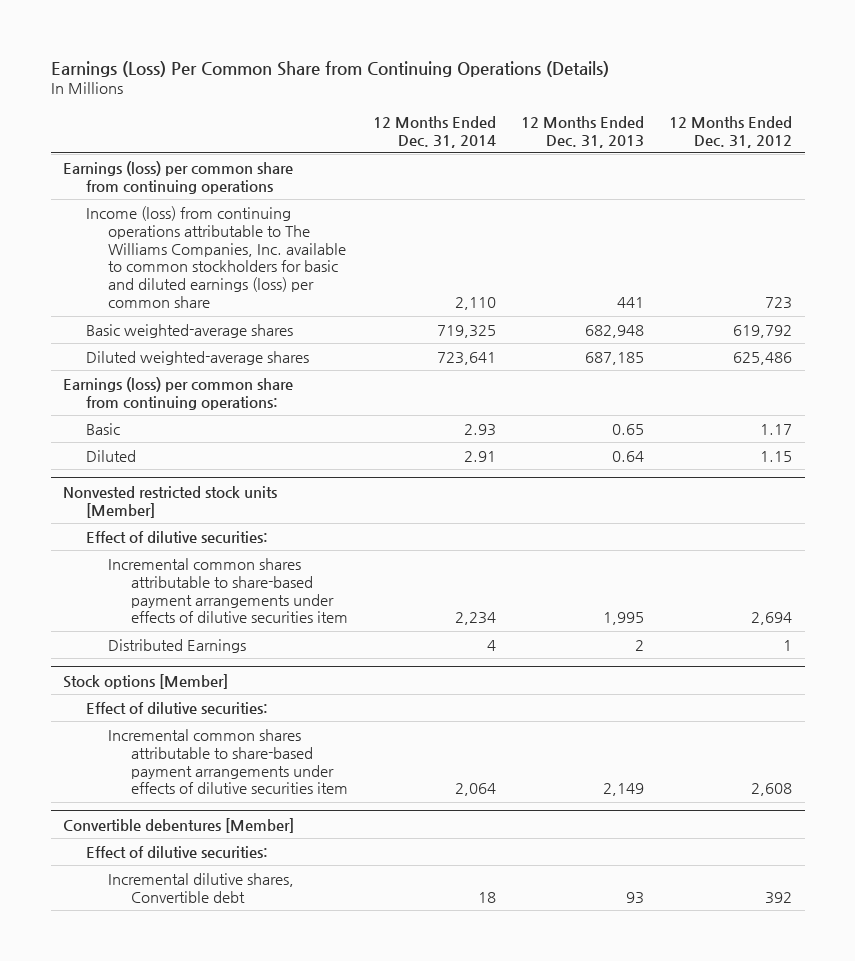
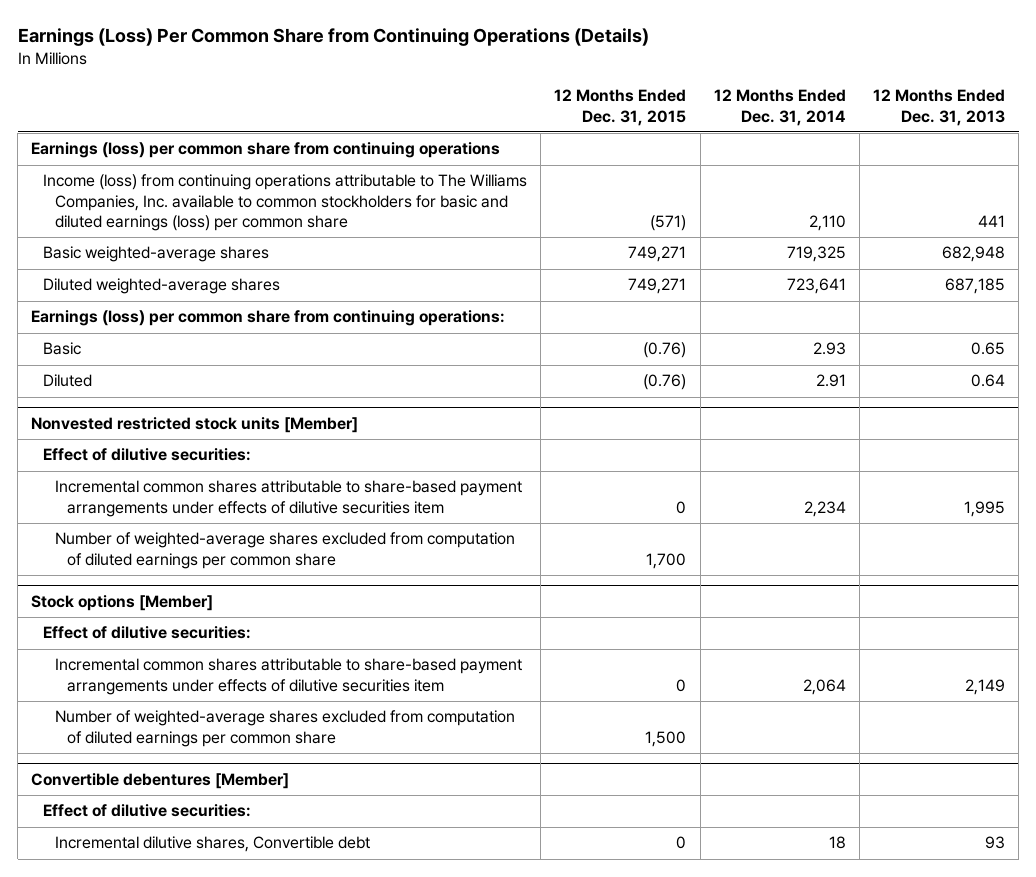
[669,115,793,148] 12 Months Ended Dec. 31, 2012 -> none
none -> [554,89,687,126] 12 Months Ended Dec. 31, 2015
[108,638,247,653] Distributed Earnings -> none
none -> [55,532,516,569] Number of weighted-average shares excluded from computation of diluted earnings per common share
none -> [55,710,516,747] Number of weighted-average shares excluded from computation of diluted earnings per common share

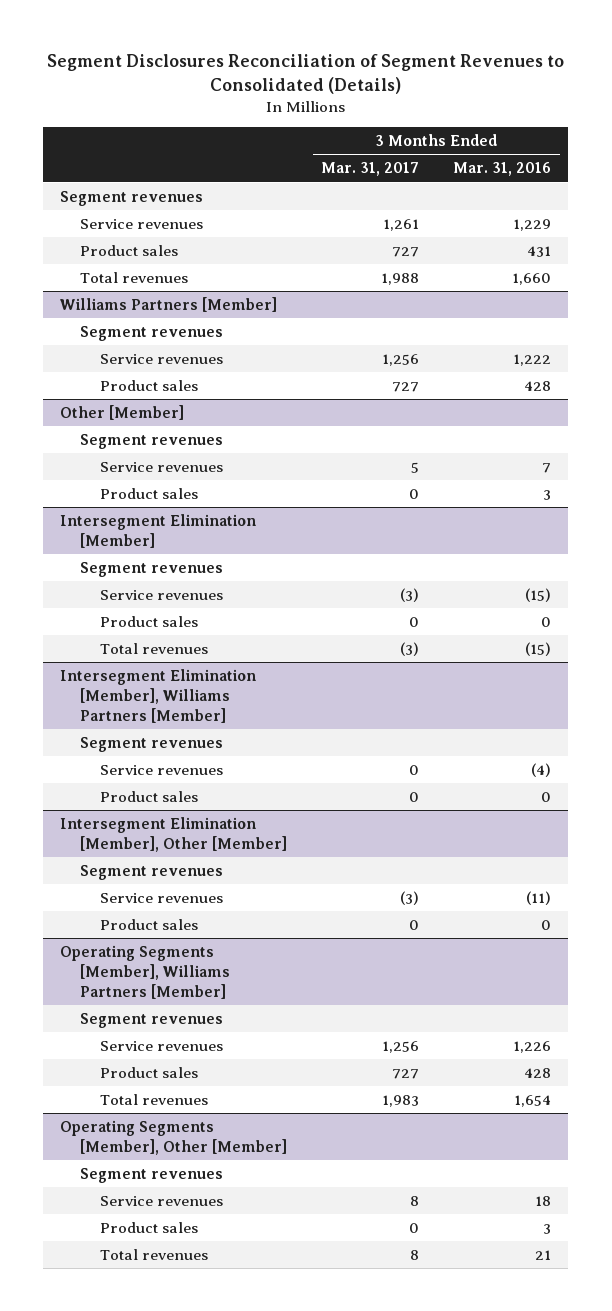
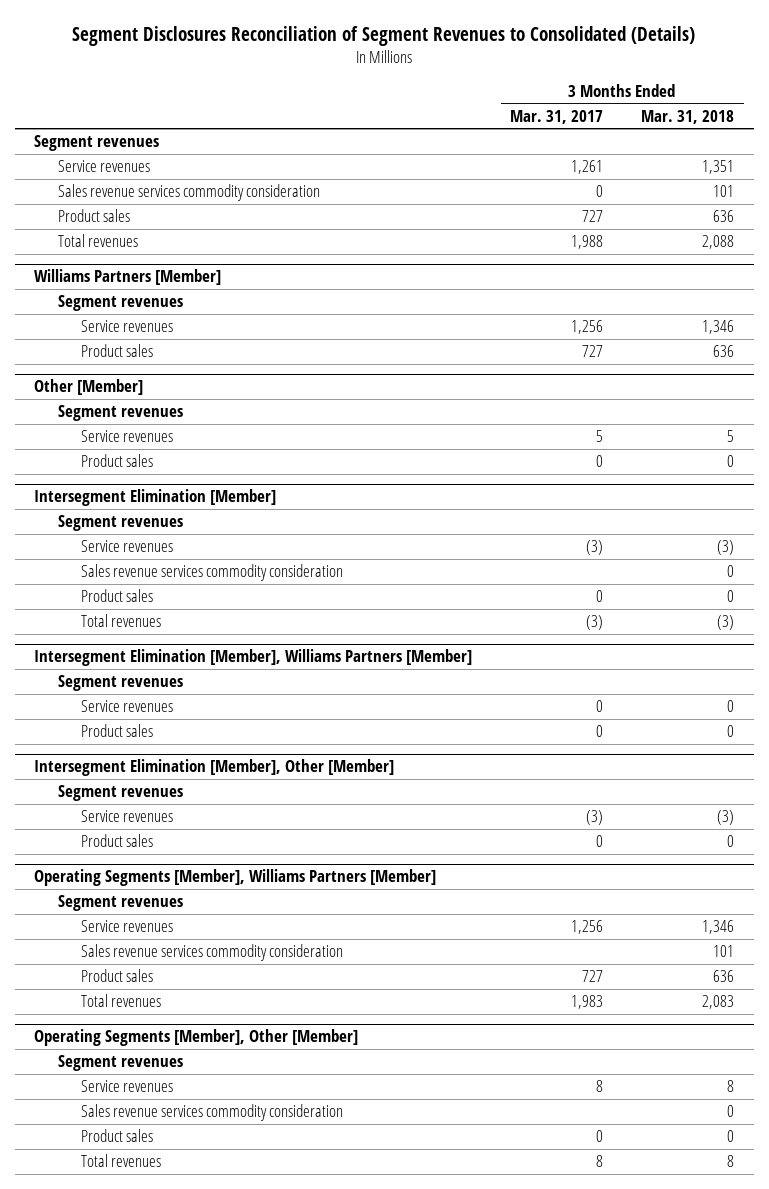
[453,162,552,177] Mar. 31, 2016 -> none
none -> [641,109,735,124] Mar. 31, 2018
none -> [57,184,320,202] Sales revenue services commodity consideration
none -> [81,564,344,582] Sales revenue services commodity consideration
none -> [81,944,344,962] Sales revenue services commodity consideration
none -> [81,1104,344,1122] Sales revenue services commodity consideration

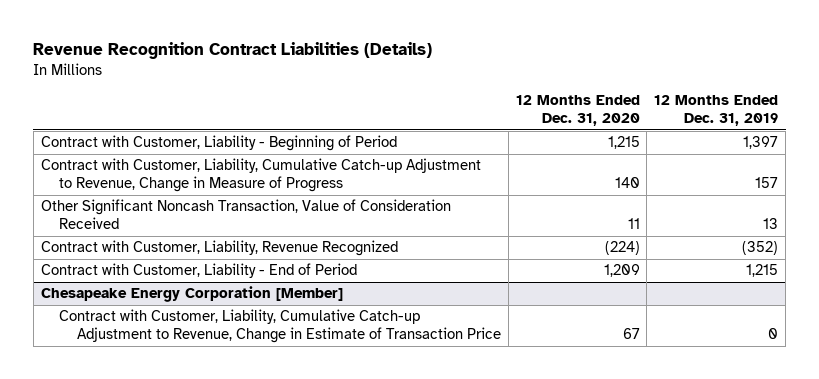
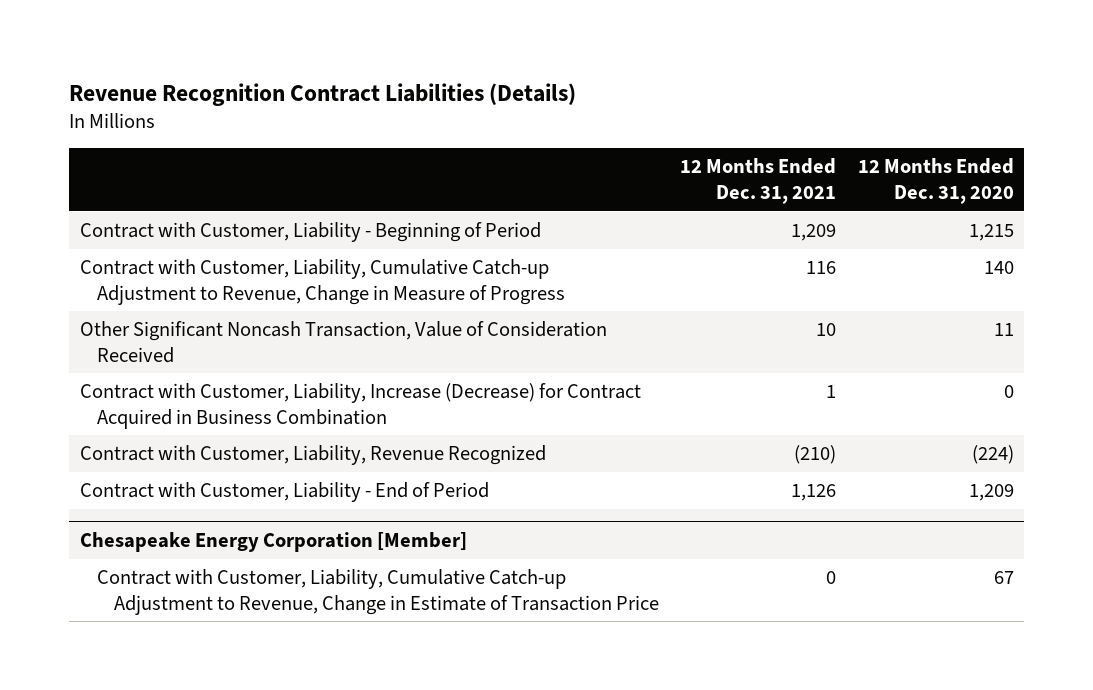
[654,95,779,127] 12 Months Ended Dec. 31, 2019 -> none
none -> [680,158,837,204] 12 Months Ended Dec. 31, 2021
none -> [79,383,641,429] Contract with Customer, Liability, Increase (Decrease) for Contract Acquired in Business Combination

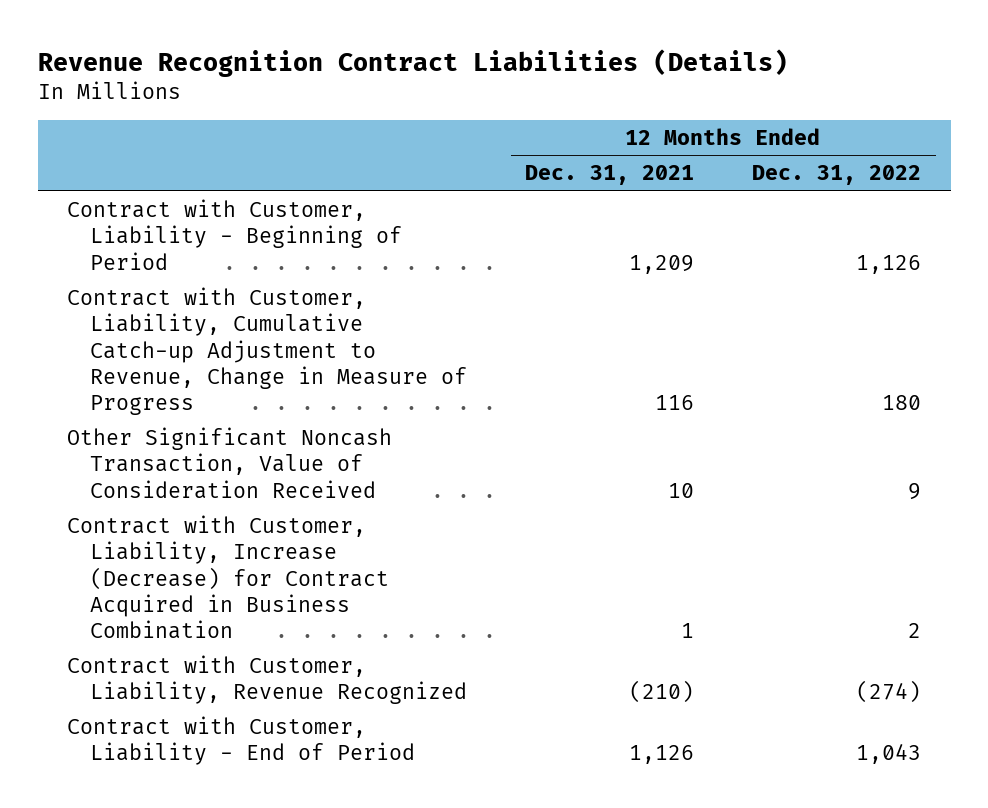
[857,158,1014,204] 12 Months Ended Dec. 31, 2020 -> none
none -> [752,165,922,186] Dec. 31, 2022
[79,531,467,552] Chesapeake Energy Corporation [Member] -> none
[96,569,659,615] Contract with Customer, Liability, Cumulative Catch-up Adjustment to Revenue, Change in Estimate of Transaction Price -> none

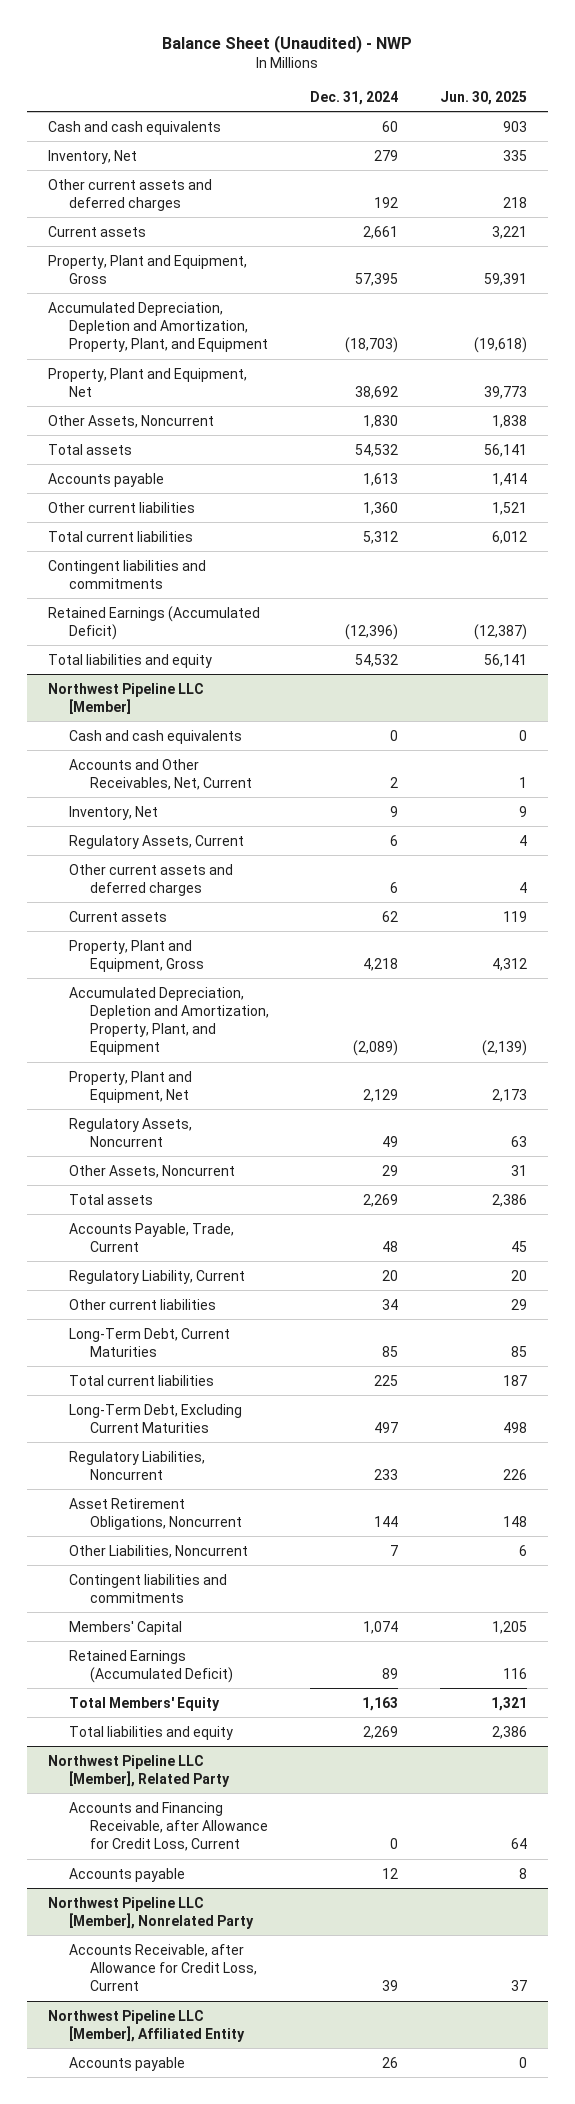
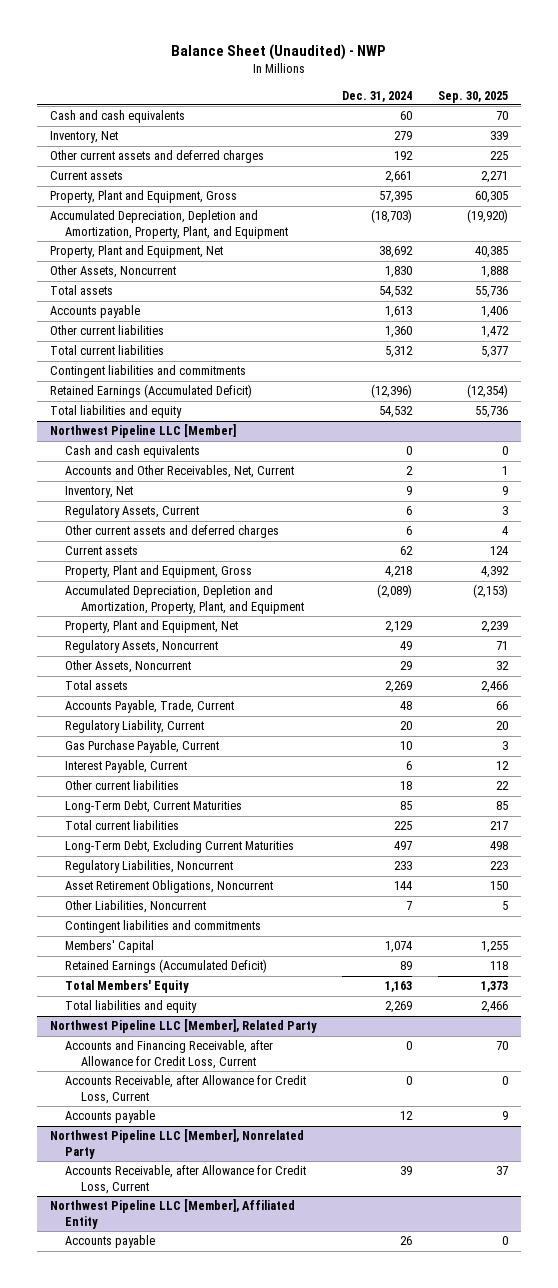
[439,90,527,105] Jun. 30, 2025 -> none
none -> [438,90,509,103] Sep. 30, 2025
none -> [65,740,220,754] Gas Purchase Payable, Current
none -> [65,760,188,774] Interest Payable, Current
[382,1298,399,1310] 34 -> [400,781,413,791] 18
none -> [65,1075,307,1104] Accounts Receivable, after Allowance for Credit Loss, Current

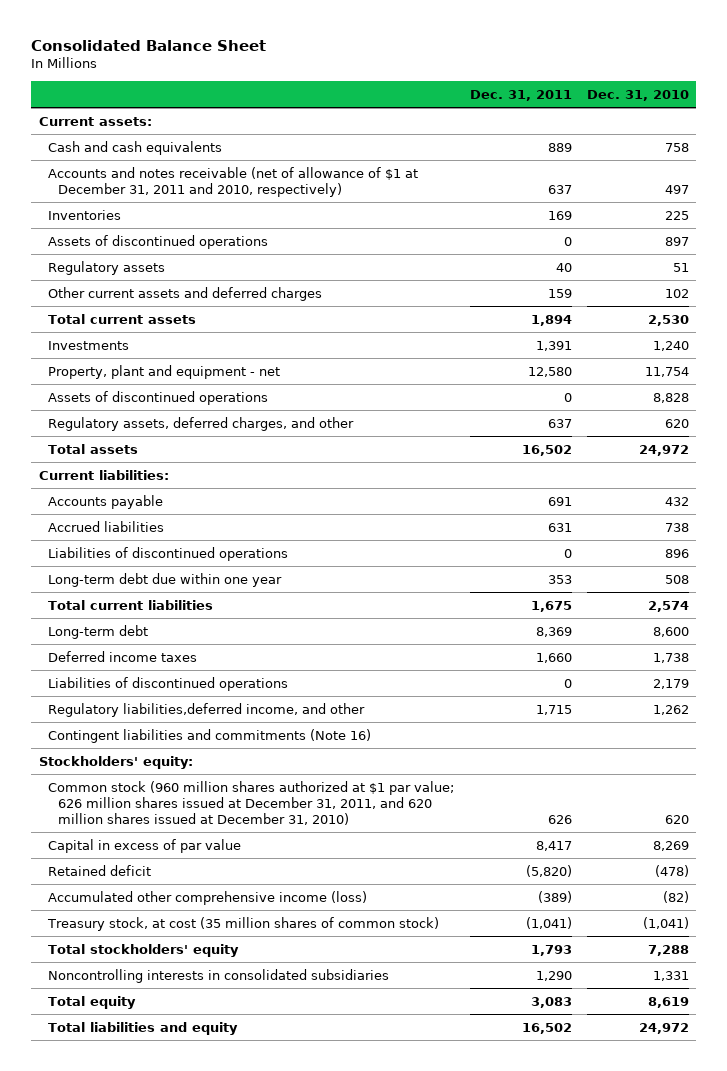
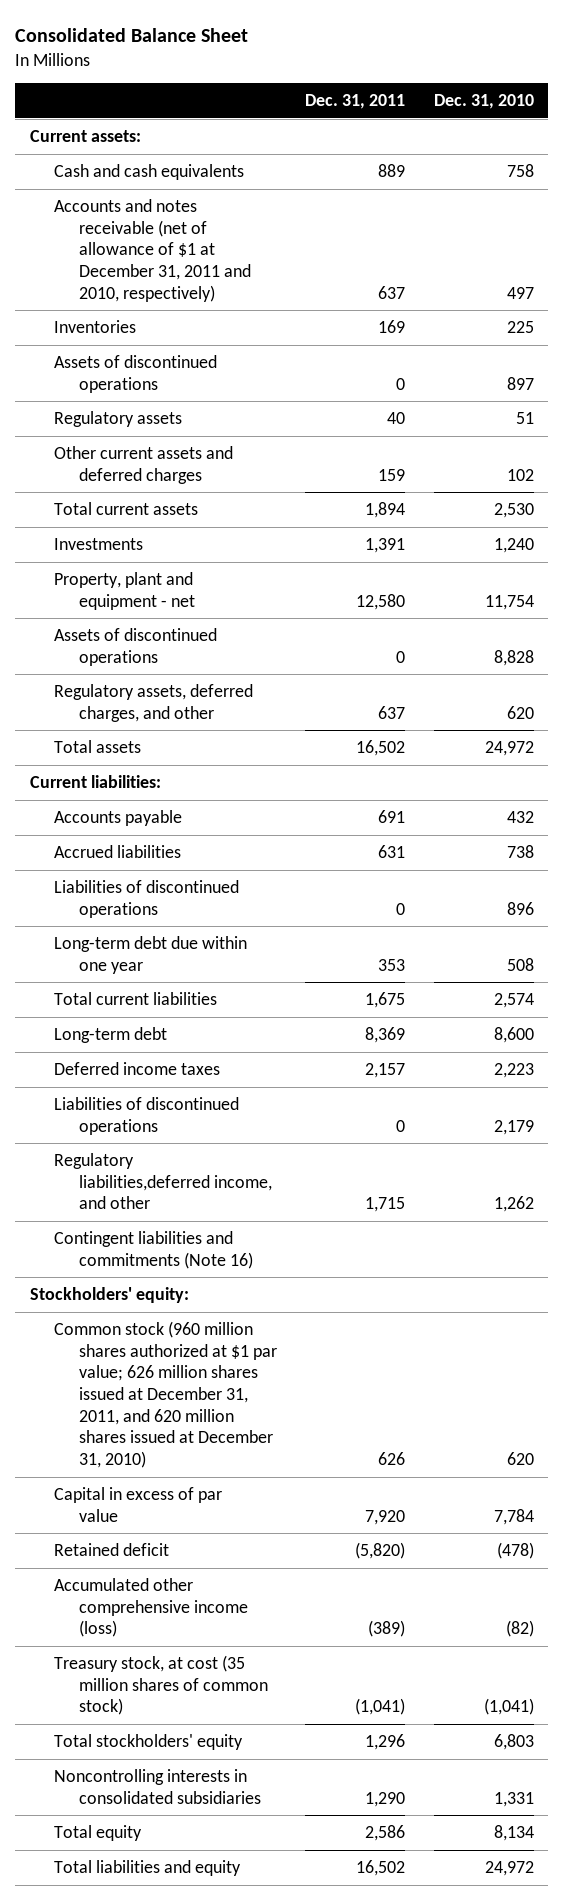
[535,652,572,663] 1,660 -> [365,1062,406,1078] 2,157
[652,652,689,663] 1,738 -> [493,1062,534,1078] 2,223
[535,840,572,851] 8,417 -> [365,1509,406,1525] 7,920
[652,840,689,851] 8,269 -> [493,1508,534,1525] 7,784
[530,944,572,956] 1,793 -> [365,1733,406,1750] 1,296
[647,944,689,956] 7,288 -> [493,1733,534,1750] 6,803
[530,996,572,1008] 3,083 -> [365,1824,406,1841] 2,586
[647,996,689,1008] 8,619 -> [493,1824,534,1841] 8,134

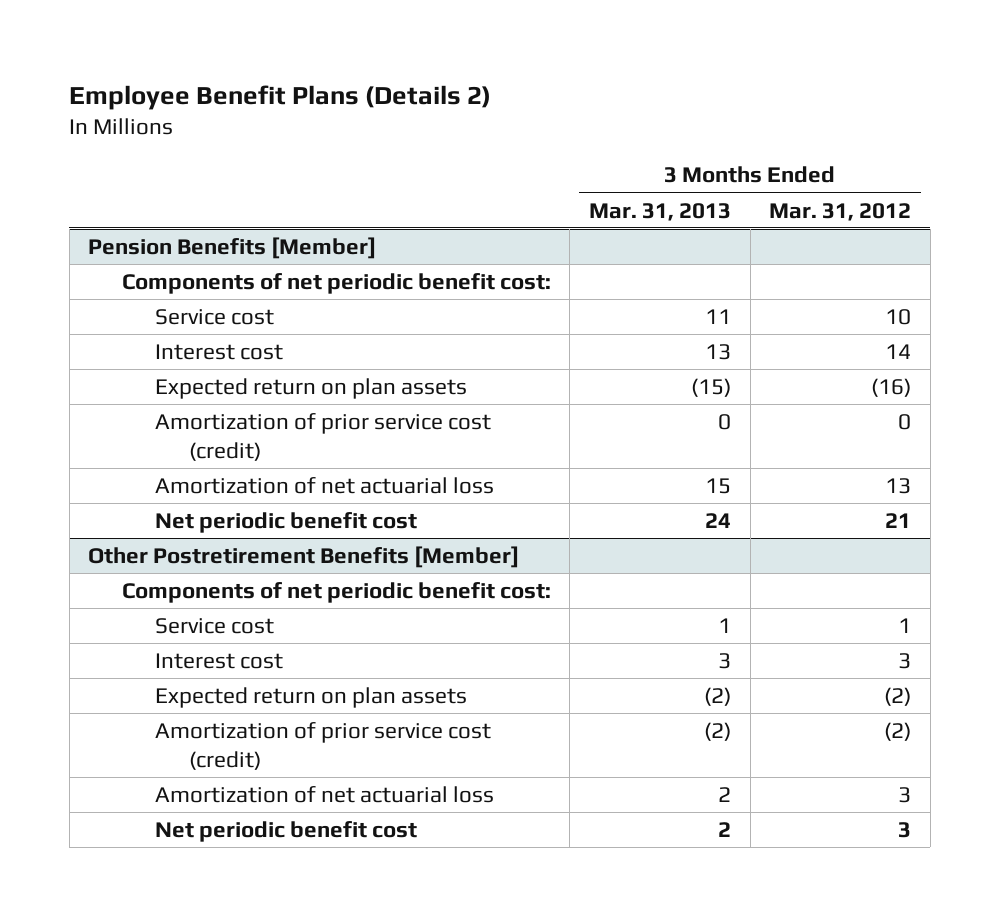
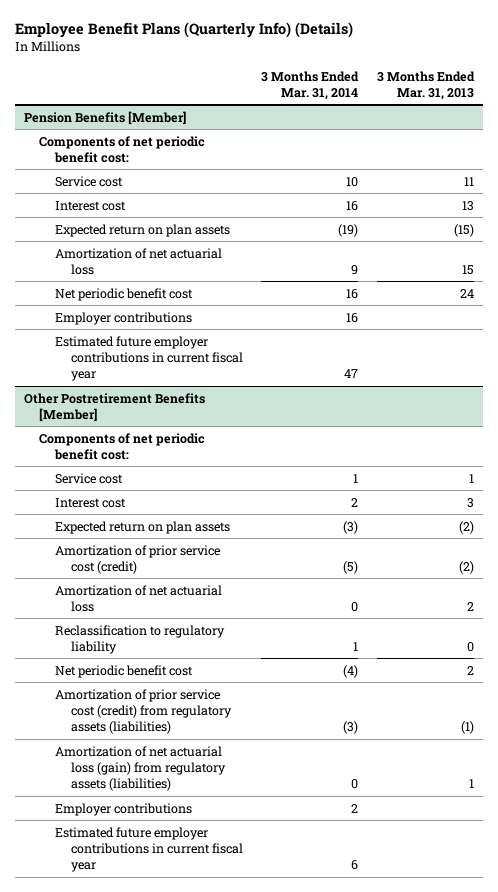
[69,85,492,111] Employee Benefit Plans (Details 2) -> [14,22,353,39] Employee Benefit Plans (Quarterly Info) (Details)
[769,202,912,221] Mar. 31, 2012 -> none
none -> [261,70,360,100] 3 Months Ended Mar. 31, 2014
[155,413,492,461] Amortization of prior service cost (credit) -> none
none -> [55,311,193,325] Employer contributions
none -> [55,335,243,382] Estimated future employer contributions in current fiscal year
none -> [55,624,226,654] Reclassification to regulatory liability
none -> [55,688,232,735] Amortization of prior service cost (credit) from regulatory assets (liabilities)
none -> [55,745,226,792] Amortization of net actuarial loss (gain) from regulatory assets (liabilities)
none -> [55,802,193,816] Employer contributions
none -> [55,826,243,873] Estimated future employer contributions in current fiscal year

